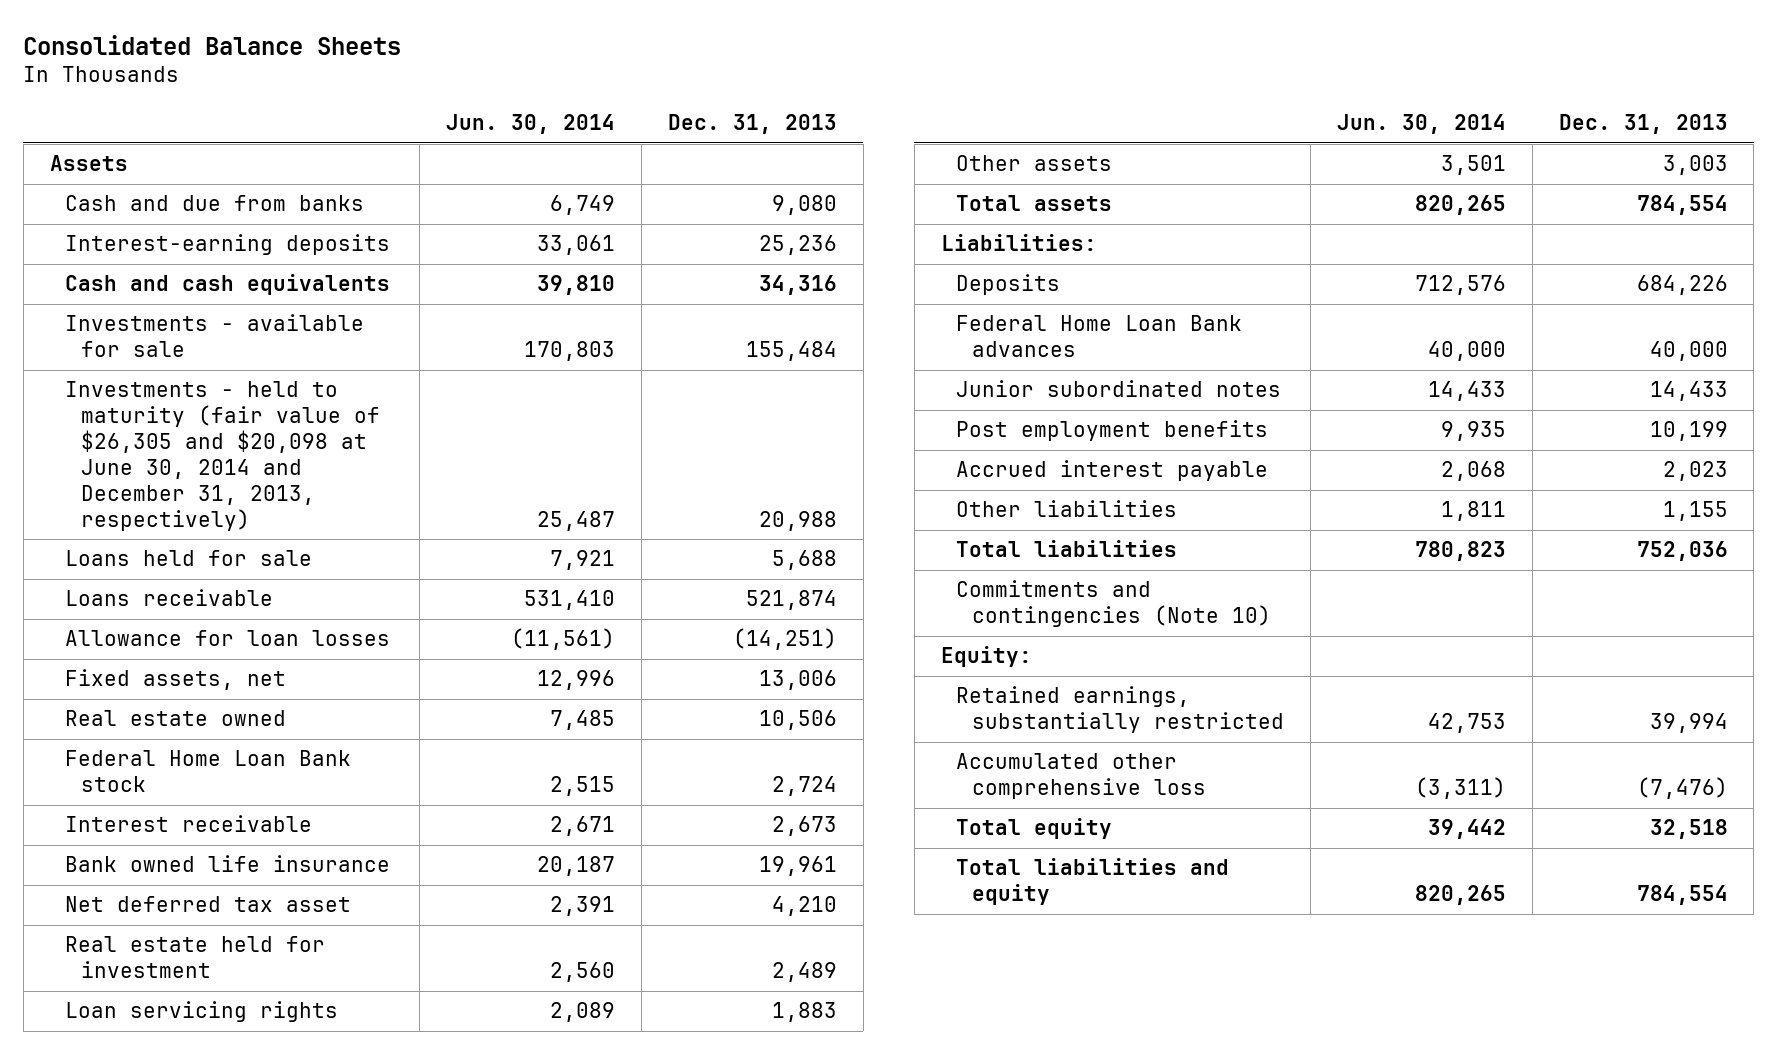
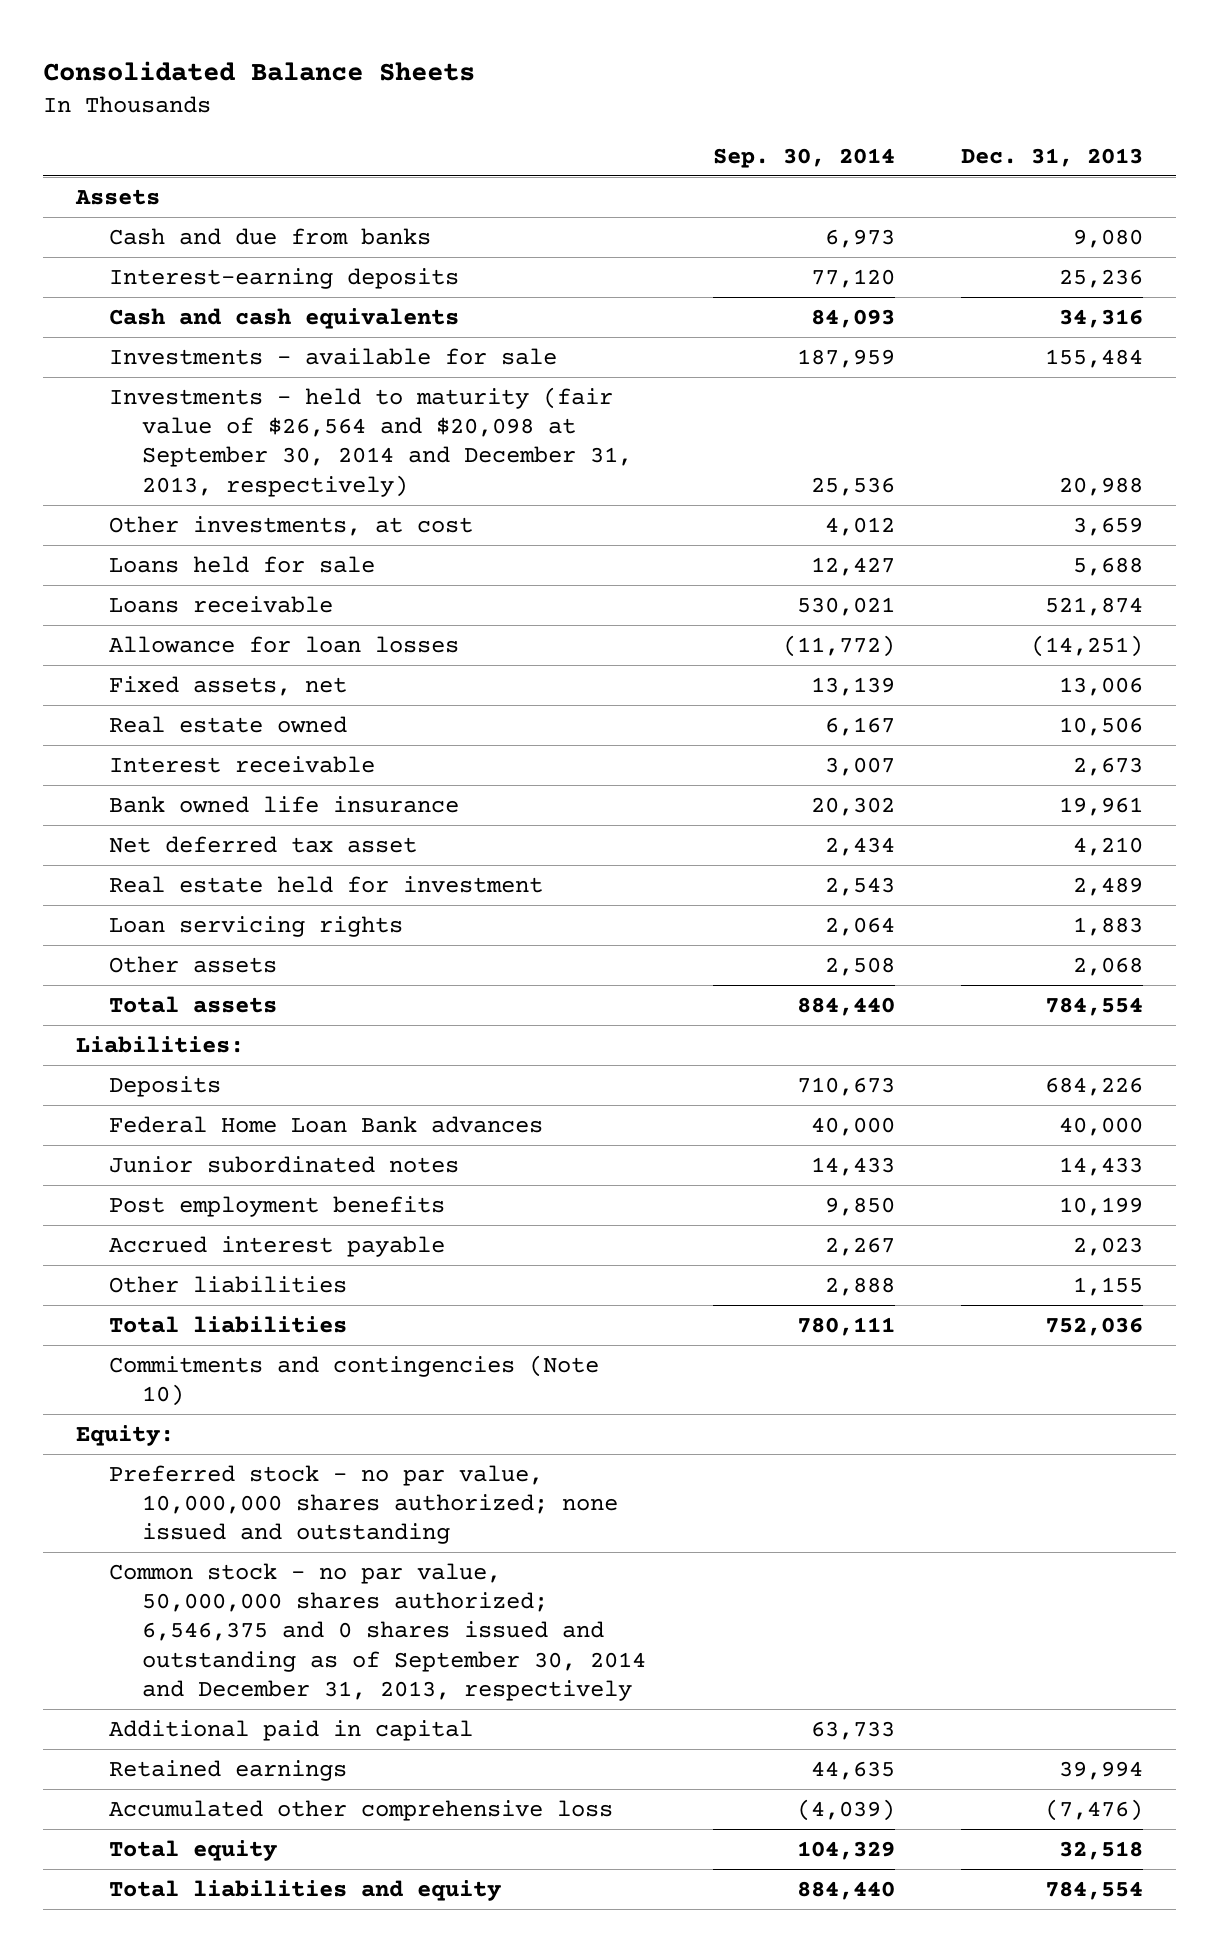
[445,114,615,135] Jun. 30, 2014 -> none
none -> [712,147,895,168] Sep. 30, 2014
[65,381,380,531] Investments - held to maturity (fair value of $26,305 and $20,098 at June 30, 2014 and December 31, 2013, respectively) -> [108,386,632,497] Investments - held to maturity (fair value of $26,564 and $20,098 at September 30, 2014 and December 31, 2013, respectively)
none -> [108,515,473,536] Other investments, at cost
[65,750,352,793] Federal Home Loan Bank stock -> none
[1662,155,1728,176] 3,003 -> [1073,956,1144,976] 2,068
none -> [108,1464,618,1545] Preferred stock - no par value, 10,000,000 shares authorized; none issued and outstanding
none -> [108,1562,646,1701] Common stock - no par value, 50,000,000 shares authorized; 6,546,375 and 0 shares issued and outstanding as of September 30, 2014 and December 31, 2013, respectively
none -> [108,1719,473,1741] Additional paid in capital
[956,686,1284,734] Retained earnings, substantially restricted -> [108,1759,347,1781] Retained earnings

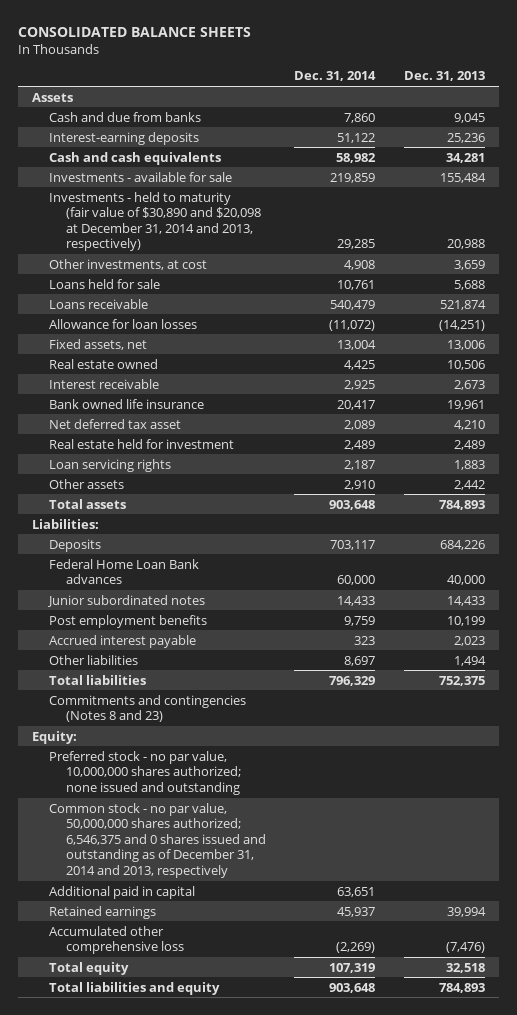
[42,60,475,81] Consolidated Balance Sheets -> [18,27,252,38] CONSOLIDATED BALANCE SHEETS
[712,147,895,168] Sep. 30, 2014 -> none
none -> [294,71,377,82] Dec. 31, 2014
[1073,228,1144,248] 9,080 -> [453,112,485,123] 9,045
[1059,308,1144,328] 34,316 -> [445,152,485,163] 34,281
[108,386,632,497] Investments - held to maturity (fair value of $26,564 and $20,098 at September 30, 2014 and December 31, 2013, respectively) -> [48,191,261,252] Investments - held to maturity (fair value of $30,890 and $20,098 at December 31, 2014 and 2013, respectively)
[1073,956,1144,976] 2,068 -> [453,479,485,490] 2,442
[1045,996,1144,1016] 784,554 -> [438,499,485,510] 784,893
[1073,1276,1144,1296] 1,155 -> [453,655,486,666] 1,494
[1045,1316,1144,1336] 752,036 -> [438,675,485,686] 752,375
[108,1354,599,1407] Commitments and contingencies (Note 10) -> [48,694,246,723] Commitments and contingencies (Notes 8 and 23)
[108,1562,646,1701] Common stock - no par value, 50,000,000 shares authorized; 6,546,375 and 0 shares issued and outstanding as of September 30, 2014 and December 31, 2013, respectively -> [48,802,266,879] Common stock - no par value, 50,000,000 shares authorized; 6,546,375 and 0 shares issued and outstanding as of December 31, 2014 and 2013, respectively
[1045,1880,1144,1900] 784,554 -> [438,982,485,993] 784,893

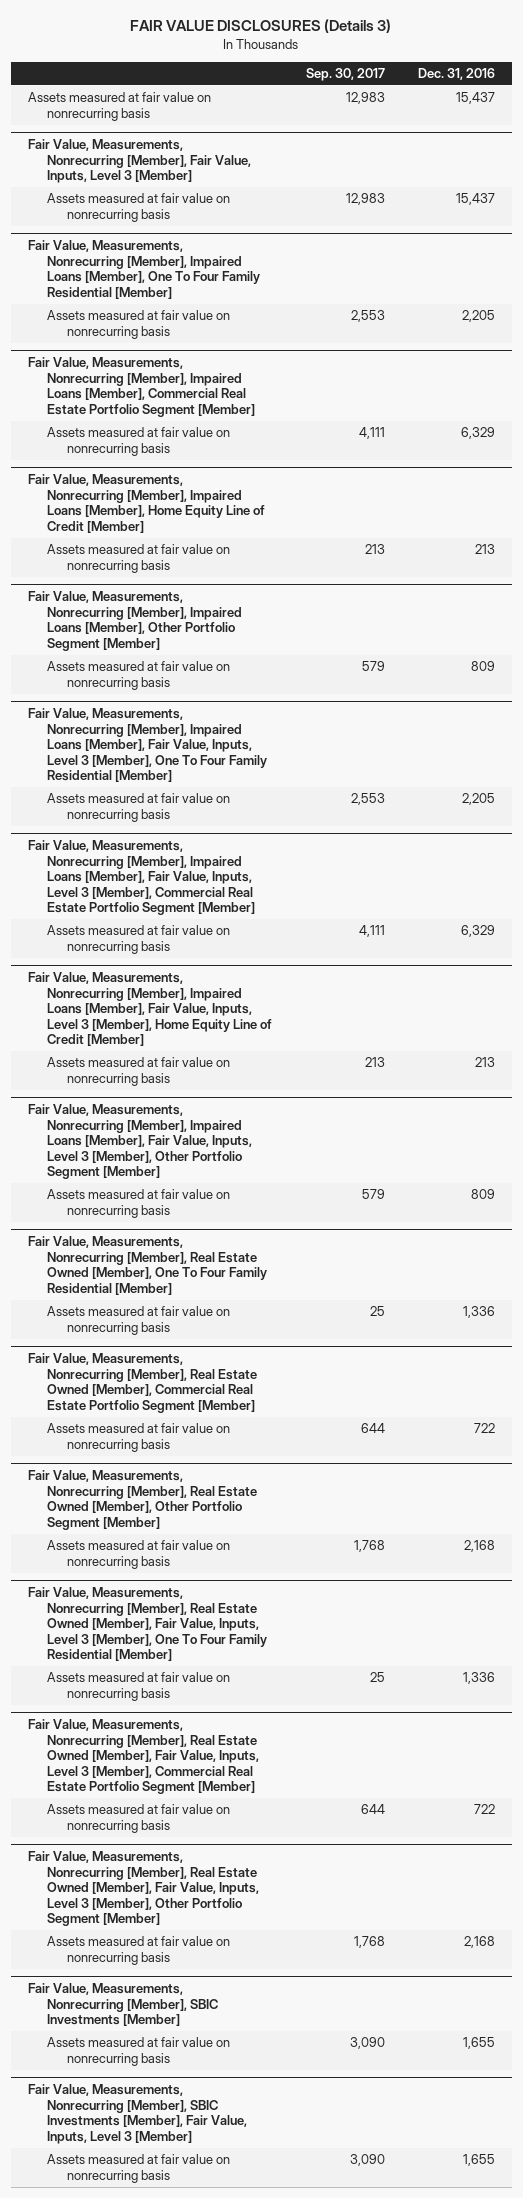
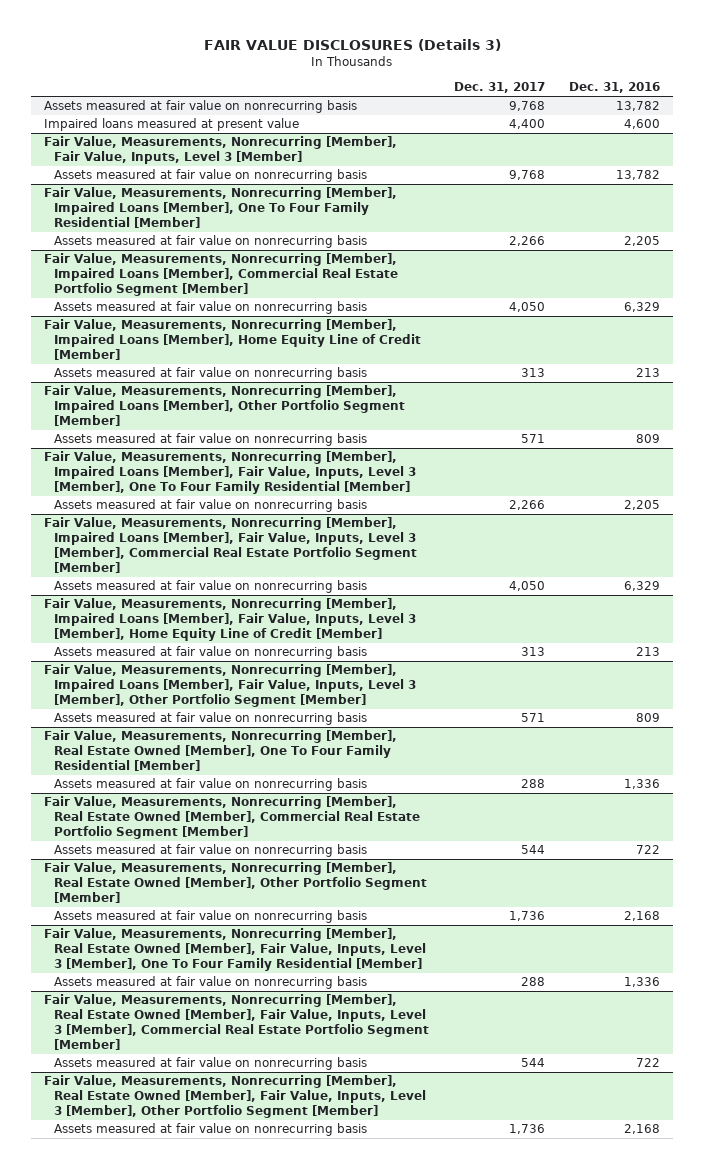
[305,67,385,81] Sep. 30, 2017 -> none
none -> [453,82,545,94] Dec. 31, 2017
[455,92,495,105] 15,437 -> [616,101,661,112] 13,782
none -> [43,118,299,132] Impaired loans measured at present value
[455,193,495,206] 15,437 -> [616,170,661,181] 13,782
[27,1983,219,2027] Fair Value, Measurements, Nonrecurring [Member], SBIC Investments [Member] -> none
[47,2037,231,2066] Assets measured at fair value on nonrecurring basis -> none
[27,2084,248,2144] Fair Value, Measurements, Nonrecurring [Member], SBIC Investments [Member], Fair Value, Inputs, Level 3 [Member] -> none
[47,2154,231,2183] Assets measured at fair value on nonrecurring basis -> none

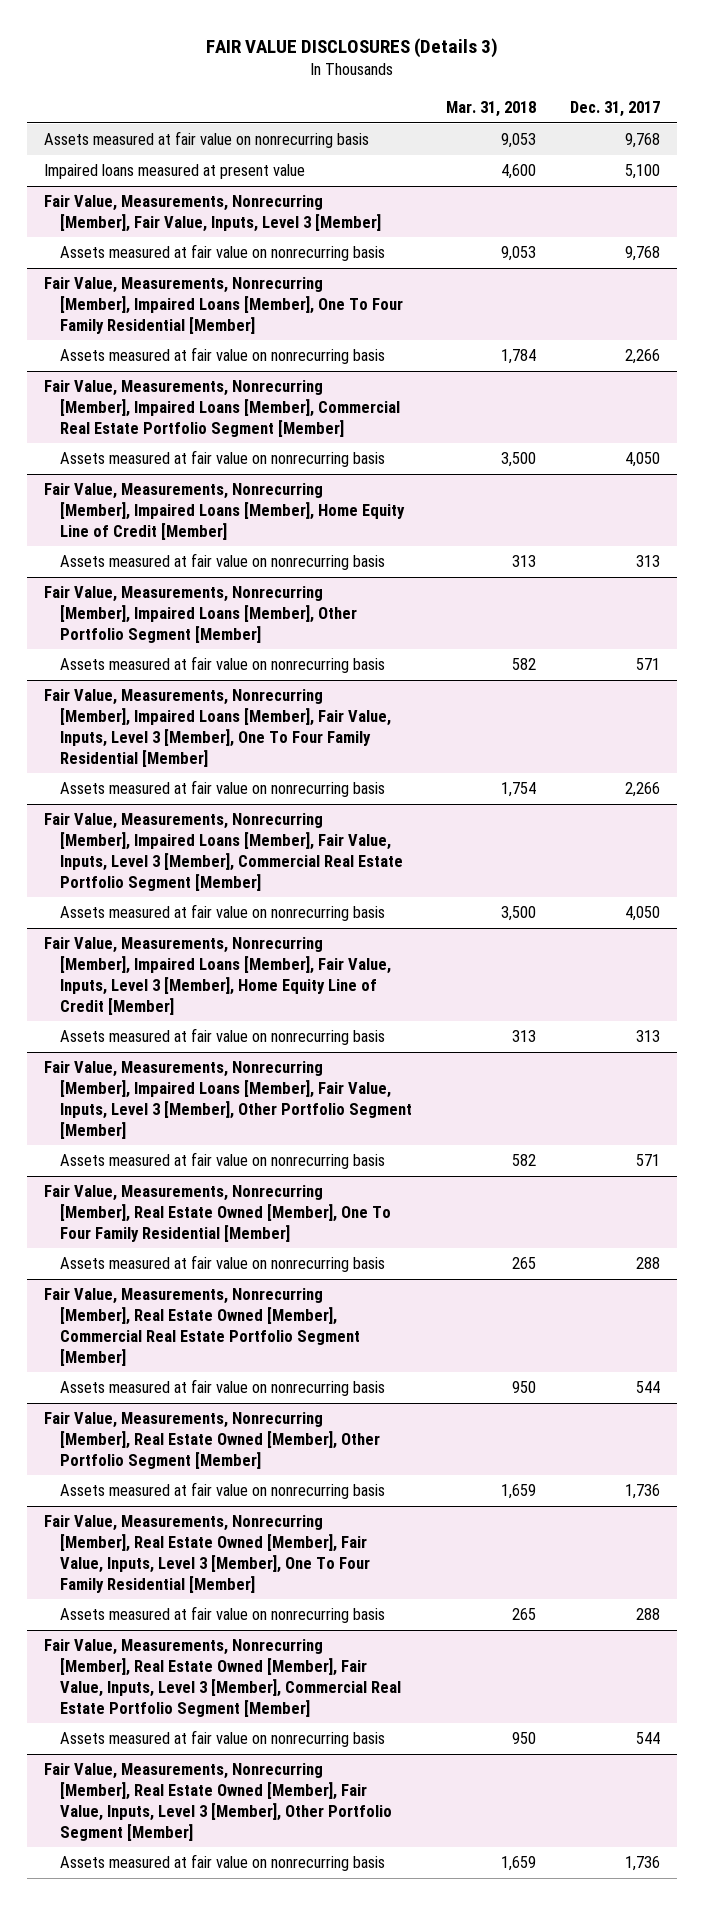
[569,82,661,94] Dec. 31, 2016 -> none
none -> [446,101,537,118] Mar. 31, 2018
[508,119,545,130] 4,400 -> [625,164,661,180] 5,100

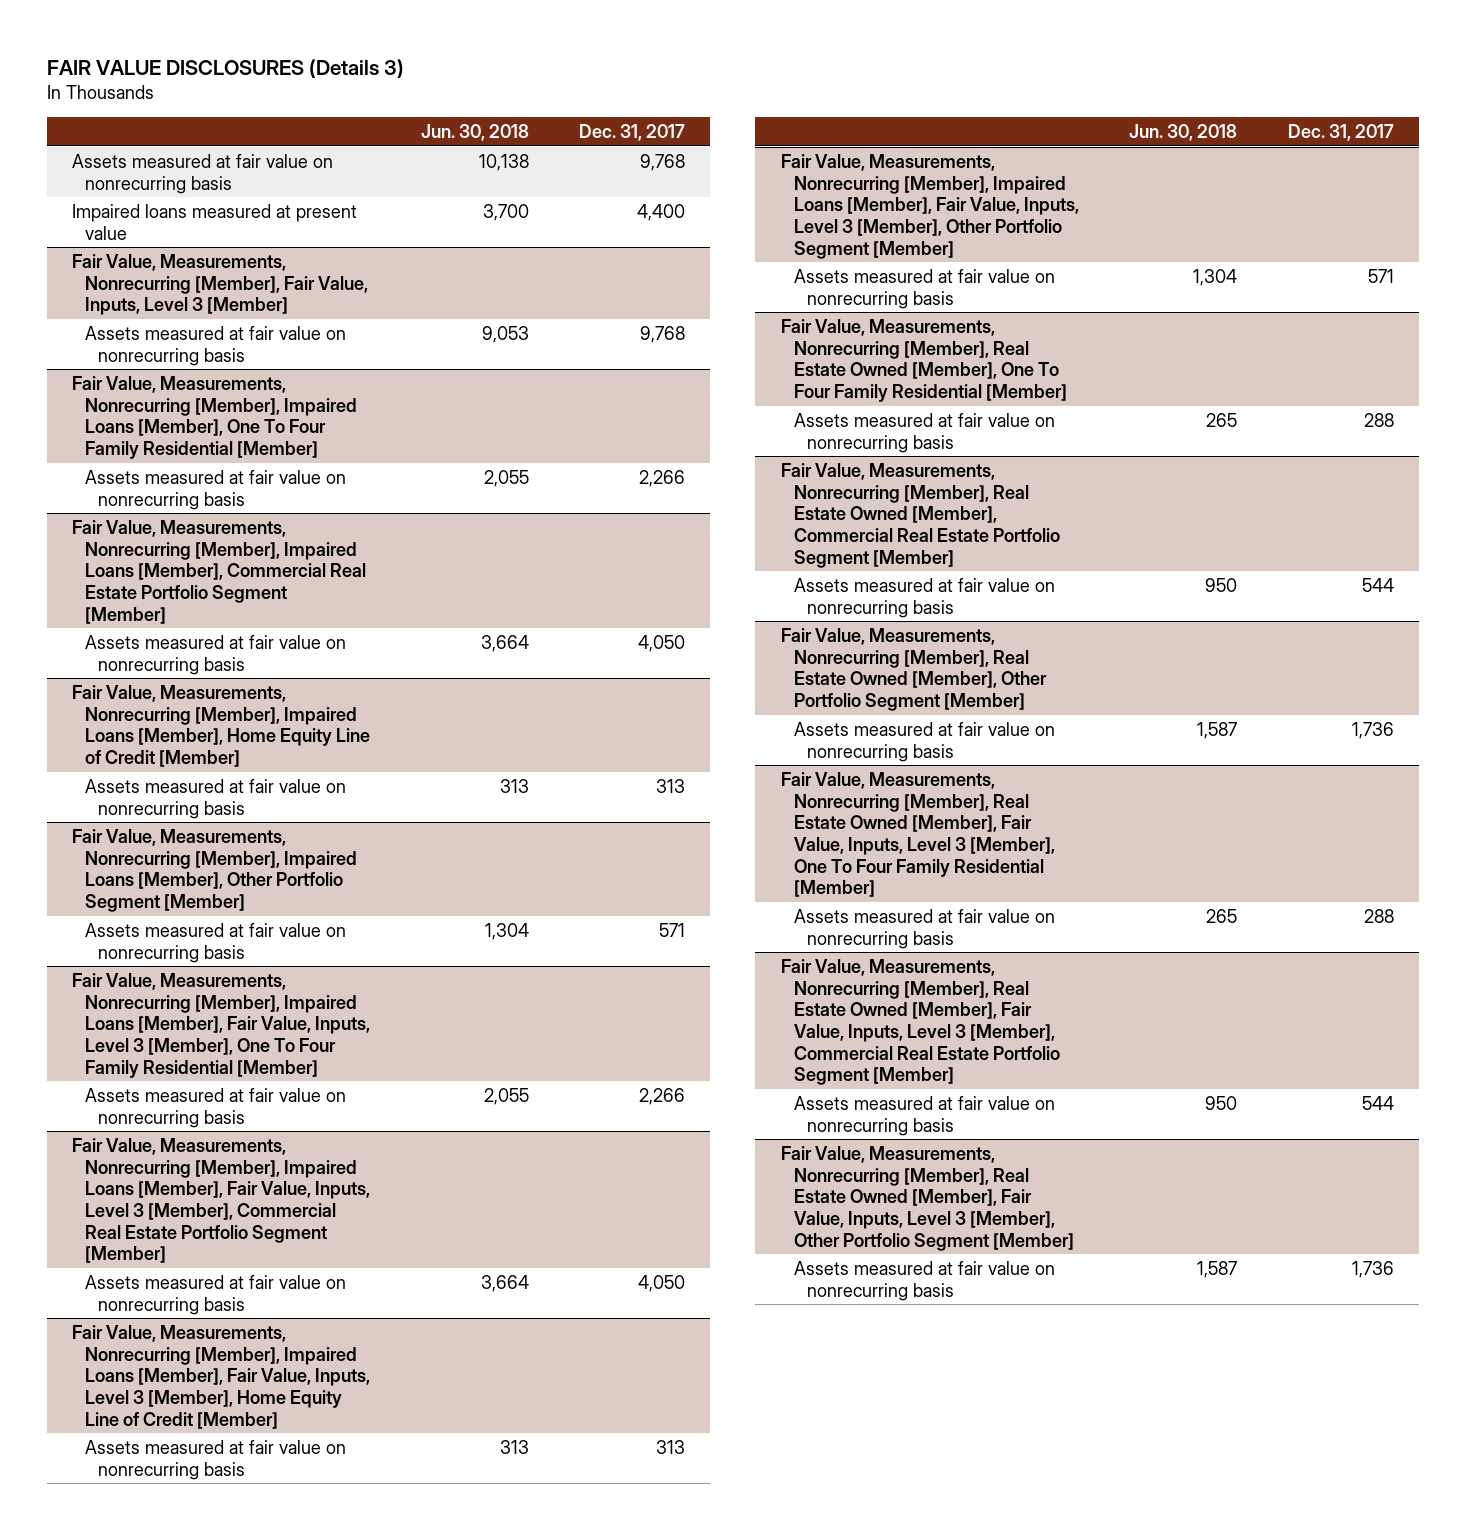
[446,101,537,118] Mar. 31, 2018 -> none
none -> [420,123,529,141] Jun. 30, 2018
[625,164,661,180] 5,100 -> [637,203,686,221] 4,400

